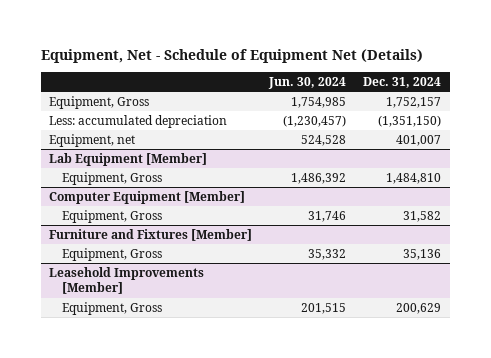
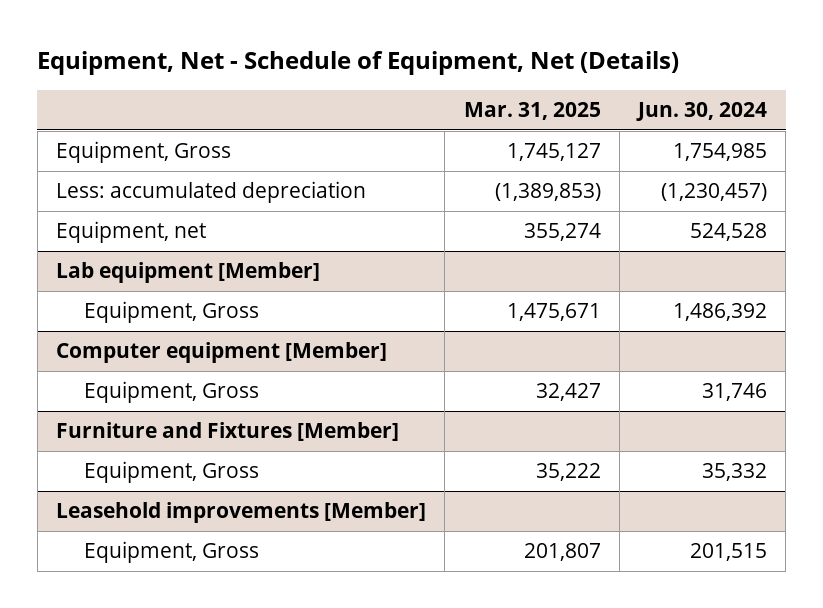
[41,48,424,63] Equipment, Net - Schedule of Equipment Net (Details) -> [37,51,680,76] Equipment, Net - Schedule of Equipment, Net (Details)
[363,76,442,88] Dec. 31, 2024 -> none
none -> [463,102,601,121] Mar. 31, 2025
[49,153,208,167] Lab Equipment [Member] -> [56,262,321,284] Lab equipment [Member]
[49,191,246,205] Computer Equipment [Member] -> [56,342,388,364] Computer equipment [Member]
[49,267,205,295] Leasehold Improvements [Member] -> [56,502,427,524] Leasehold improvements [Member]

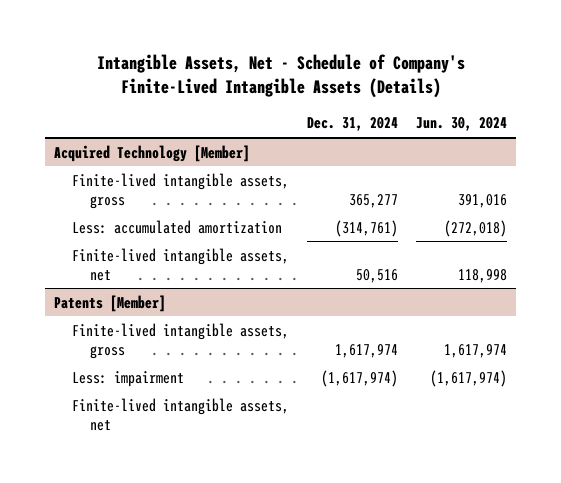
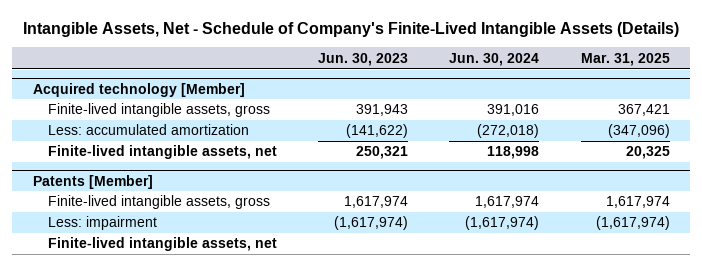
[306,117,398,132] Dec. 31, 2024 -> none
none -> [318,52,409,66] Jun. 30, 2023
none -> [580,52,670,66] Mar. 31, 2025
[54,144,251,162] Acquired Technology [Member] -> [32,82,245,97] Acquired technology [Member]

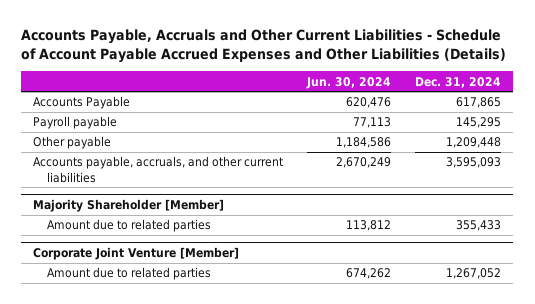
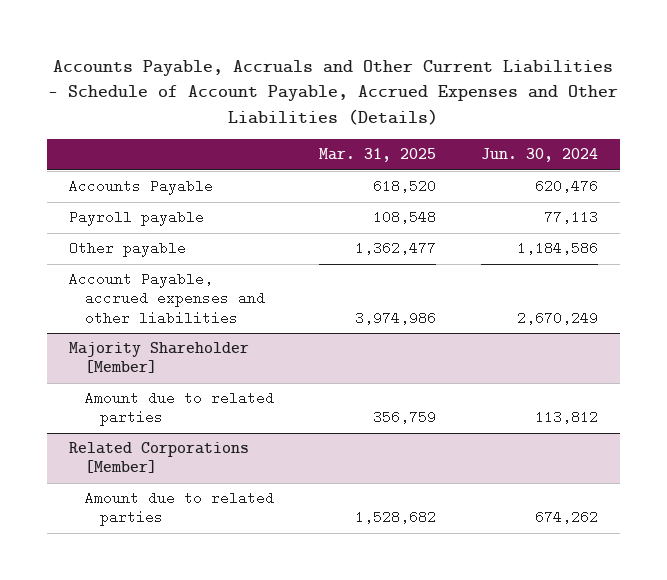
[21,29,507,64] Accounts Payable, Accruals and Other Current Liabilities - Schedule of Account Payable Accrued Expenses and Other Liabilities (Details) -> [48,59,619,125] Accounts Payable, Accruals and Other Current Liabilities - Schedule of Account Payable, Accrued Expenses and Other Liabilities (Details)
[415,76,502,88] Dec. 31, 2024 -> none
none -> [318,148,436,163] Mar. 31, 2025
[33,156,284,183] Accounts payable, accruals, and other current liabilities -> [69,272,265,325] Account Payable, accrued expenses and other liabilities
[33,247,240,261] Corporate Joint Venture [Member] -> [69,442,250,474] Related Corporations [Member]

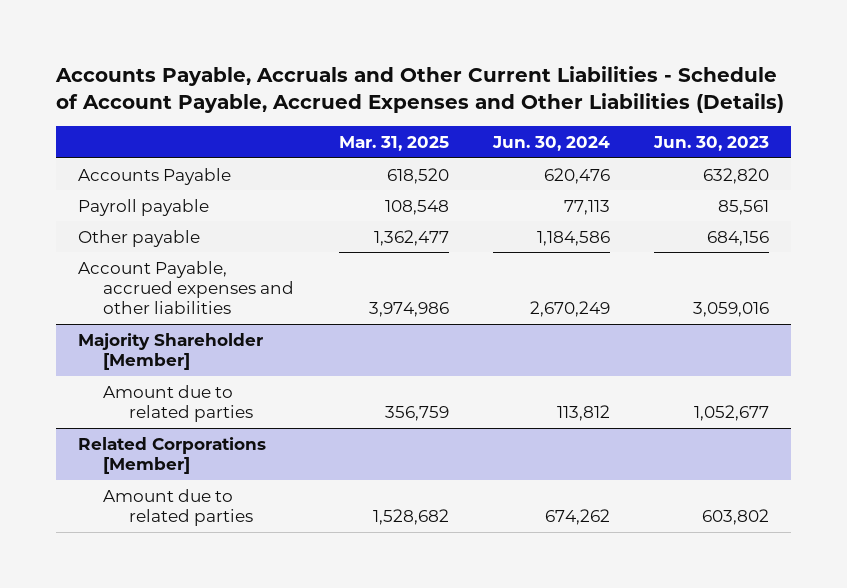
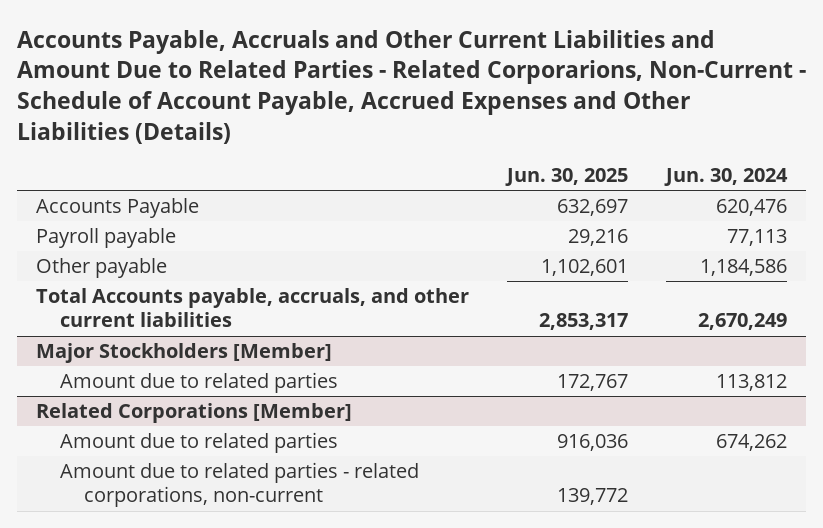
[54,66,784,114] Accounts Payable, Accruals and Other Current Liabilities - Schedule of Account Payable, Accrued Expenses and Other Liabilities (Details) -> [16,29,806,145] Accounts Payable, Accruals and Other Current Liabilities and Amount Due to Related Parties - Related Corporarions, Non-Current - Schedule of Account Payable, Accrued Expenses and Other Liabilities (Details)
[338,136,449,152] Mar. 31, 2025 -> none
[652,136,769,152] Jun. 30, 2023 -> none
none -> [504,168,628,187] Jun. 30, 2025
[77,260,295,315] Account Payable, accrued expenses and other liabilities -> [35,288,469,328] Total Accounts payable, accruals, and other current liabilities
[77,332,263,371] Majority Shareholder [Member] -> [35,343,332,364] Major Stockholders [Member]
none -> [59,462,419,508] Amount due to related parties - related corporations, non-current

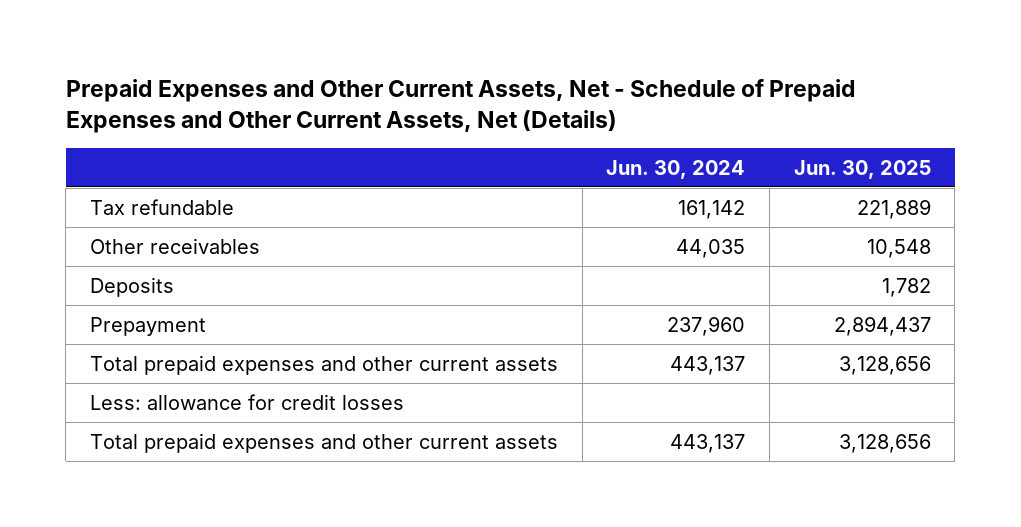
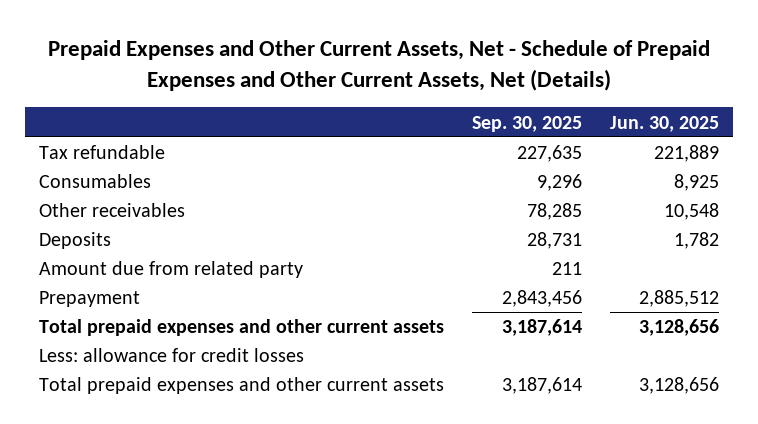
[606,159,746,179] Jun. 30, 2024 -> none
none -> [471,115,582,132] Sep. 30, 2025
none -> [38,174,151,189] Consumables
none -> [38,261,303,279] Amount due from related party
[833,315,931,336] 2,894,437 -> [639,290,720,308] 2,885,512

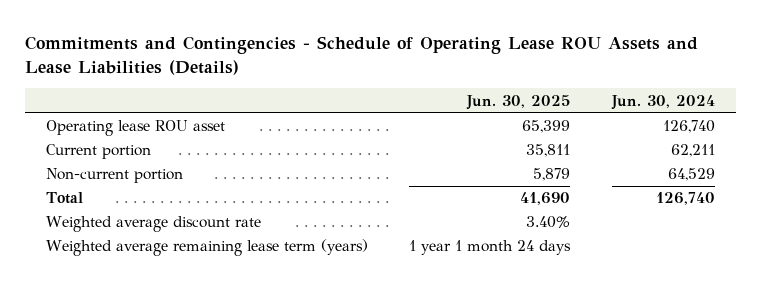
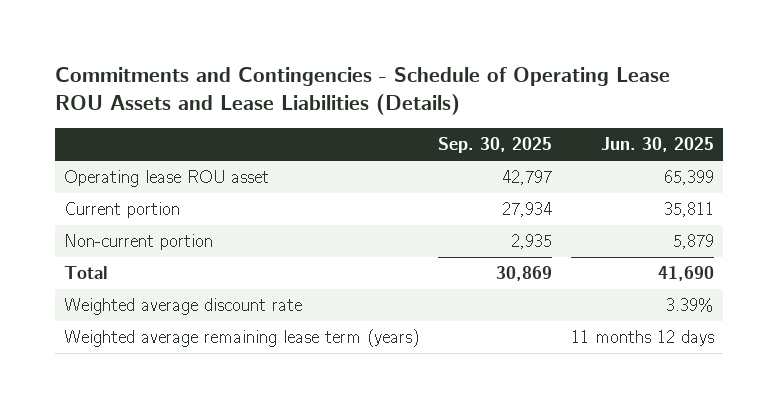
[610,94,715,110] Jun. 30, 2024 -> none
none -> [437,137,552,154] Sep. 30, 2025
[526,216,571,229] 3.40% -> [665,298,714,313] 3.39%
[409,240,572,256] 1 year 1 month 24 days -> [570,330,714,347] 11 months 12 days

